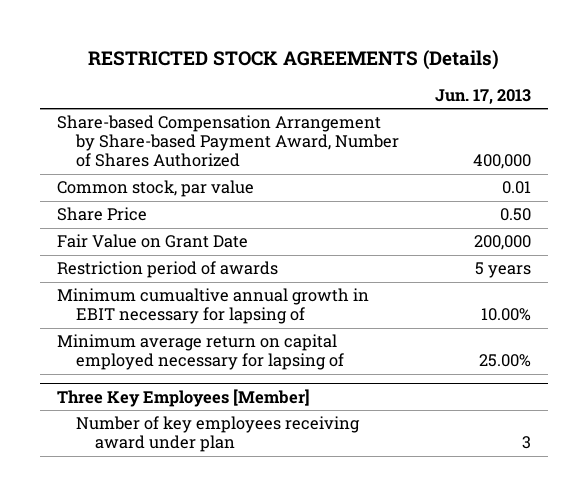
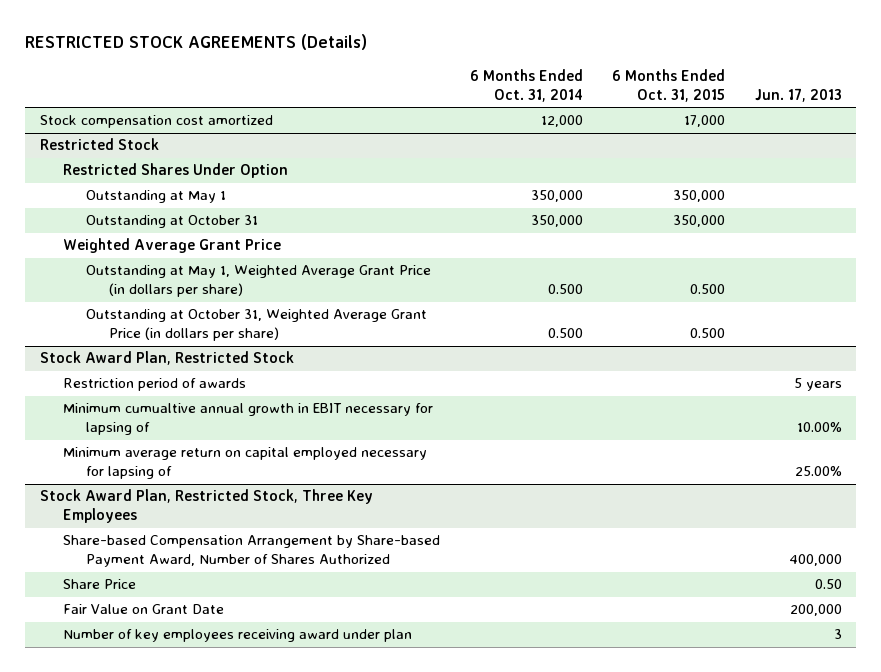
none -> [469,68,583,102] 6 Months Ended Oct. 31, 2014
none -> [612,68,726,102] 6 Months Ended Oct. 31, 2015
[57,115,400,168] Share-based Compensation Arrangement by Share-based Payment Award, Number of Shares Authorized -> none
[57,180,255,198] Common stock, par value -> none
[57,207,148,222] Share Price -> none
[57,234,249,249] Fair Value on Grant Date -> none
[57,261,279,279] Restriction period of awards -> none
[57,288,370,325] Minimum cumualtive annual growth in EBIT necessary for lapsing of -> none
[57,334,345,371] Minimum average return on capital employed necessary for lapsing of -> none
none -> [39,115,273,129] Stock compensation cost amortized
none -> [39,138,159,151] Restricted Stock
none -> [63,163,289,179] Restricted Shares Under Option
none -> [86,190,227,204] Outstanding at May 1
none -> [86,215,259,229] Outstanding at October 31
none -> [63,238,282,254] Weighted Average Grant Price
none -> [86,265,432,298] Outstanding at May 1, Weighted Average Grant Price (in dollars per share)
none -> [86,309,428,342] Outstanding at October 31, Weighted Average Grant Price (in dollars per share)
none -> [39,351,294,366] Stock Award Plan, Restricted Stock
none -> [63,378,247,392] Restriction period of awards
none -> [63,403,434,436] Minimum cumualtive annual growth in EBIT necessary for lapsing of
none -> [63,447,428,480] Minimum average return on capital employed necessary for lapsing of
[57,388,311,407] Three Key Employees [Member] -> [39,489,373,524] Stock Award Plan, Restricted Stock, Three Key Employees
none -> [63,535,441,568] Share-based Compensation Arrangement by Share-based Payment Award, Number of Shares Authorized
none -> [63,579,137,590] Share Price
none -> [63,604,225,615] Fair Value on Grant Date

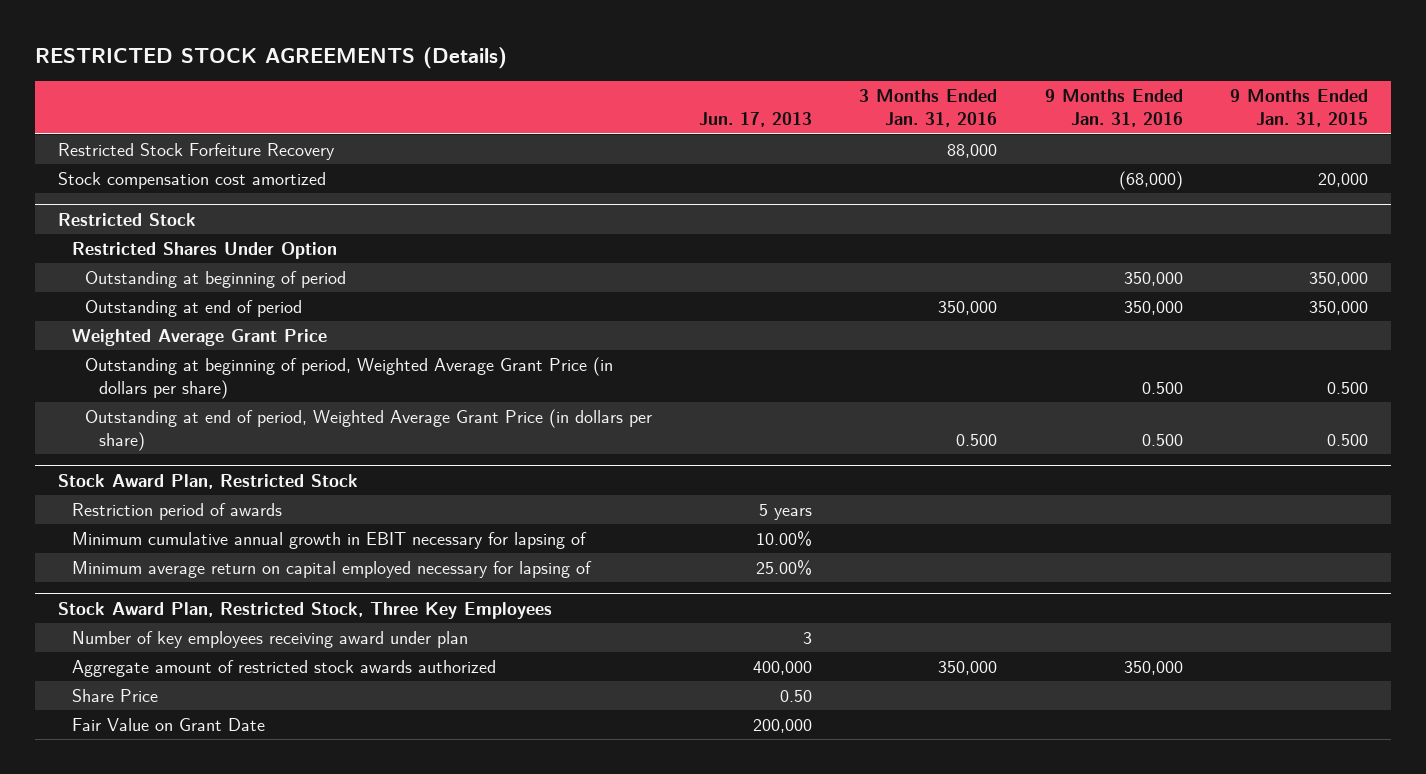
[469,68,583,102] 6 Months Ended Oct. 31, 2014 -> none
[612,68,726,102] 6 Months Ended Oct. 31, 2015 -> none
none -> [859,89,998,128] 3 Months Ended Jan. 31, 2016
none -> [1044,89,1183,128] 9 Months Ended Jan. 31, 2016
none -> [1229,89,1368,128] 9 Months Ended Jan. 31, 2015
none -> [58,142,336,160] Restricted Stock Forfeiture Recovery
[86,190,227,204] Outstanding at May 1 -> [85,270,347,288] Outstanding at beginning of period
[86,215,259,229] Outstanding at October 31 -> [85,299,303,317] Outstanding at end of period
[86,265,432,298] Outstanding at May 1, Weighted Average Grant Price (in dollars per share) -> [85,356,614,400] Outstanding at beginning of period, Weighted Average Grant Price (in dollars per share)
[86,309,428,342] Outstanding at October 31, Weighted Average Grant Price (in dollars per share) -> [85,408,653,452] Outstanding at end of period, Weighted Average Grant Price (in dollars per share)
[63,403,434,436] Minimum cumualtive annual growth in EBIT necessary for lapsing of -> [71,531,587,549] Minimum cumulative annual growth in EBIT necessary for lapsing of
[63,629,413,643] Number of key employees receiving award under plan -> [71,630,468,648] Number of key employees receiving award under plan
[63,535,441,568] Share-based Compensation Arrangement by Share-based Payment Award, Number of Shares Authorized -> [71,659,496,677] Aggregate amount of restricted stock awards authorized

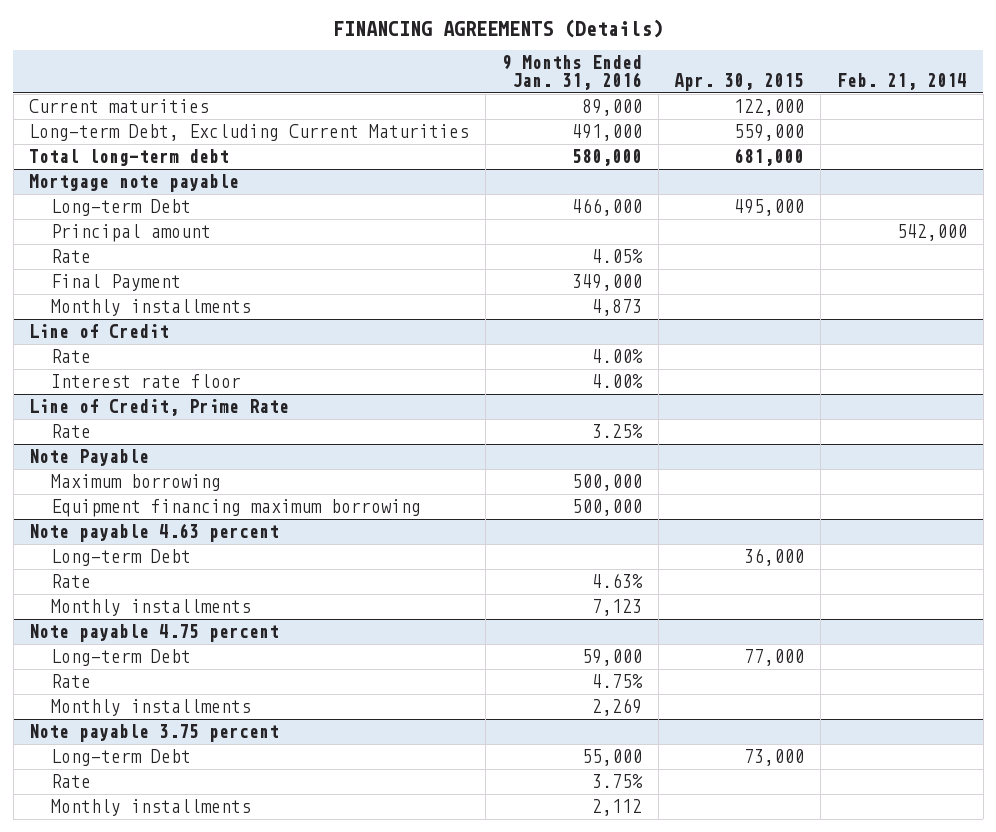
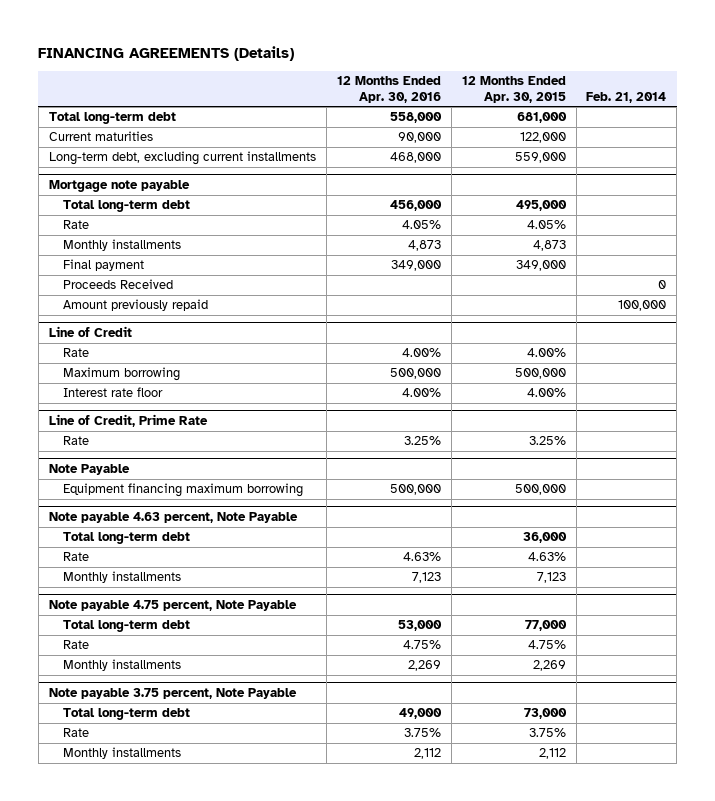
[501,55,642,91] 9 Months Ended Jan. 31, 2016 -> none
[674,73,805,92] Apr. 30, 2015 -> none
none -> [336,75,441,103] 12 Months Ended Apr. 30, 2016
none -> [461,75,566,103] 12 Months Ended Apr. 30, 2015
[29,124,470,142] Long-term Debt, Excluding Current Maturities -> none
[29,99,210,114] Current maturities -> [48,131,153,142] Current maturities
none -> [48,151,316,166] Long-term debt, excluding current installments
[50,224,211,243] Principal amount -> none
[50,199,191,217] Long-term Debt -> [63,200,191,213] Total long-term debt
[50,274,181,292] Final Payment -> none
none -> [63,259,145,272] Final payment
none -> [63,279,174,290] Proceeds Received
none -> [63,299,209,312] Amount previously repaid
none -> [63,367,181,382] Maximum borrowing
[50,474,221,492] Maximum borrowing -> none
[29,523,280,543] Note payable 4.63 percent -> [48,512,298,524] Note payable 4.63 percent, Note Payable
[50,549,191,567] Long-term Debt -> [63,532,191,545] Total long-term debt
[29,624,280,643] Note payable 4.75 percent -> [48,600,297,612] Note payable 4.75 percent, Note Payable
[50,649,191,667] Long-term Debt -> [63,620,191,633] Total long-term debt
[29,724,280,743] Note payable 3.75 percent -> [48,688,297,700] Note payable 3.75 percent, Note Payable
[50,749,191,767] Long-term Debt -> [63,708,191,721] Total long-term debt

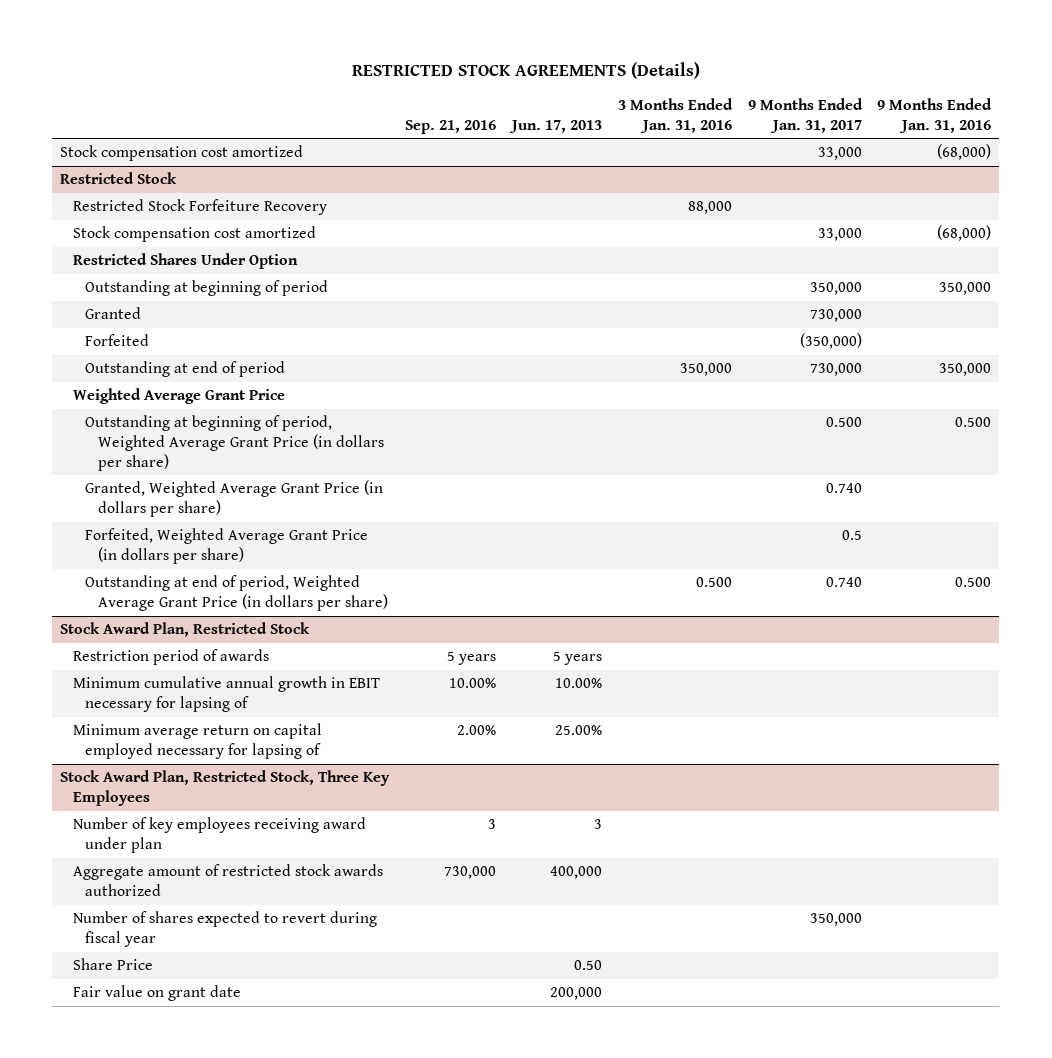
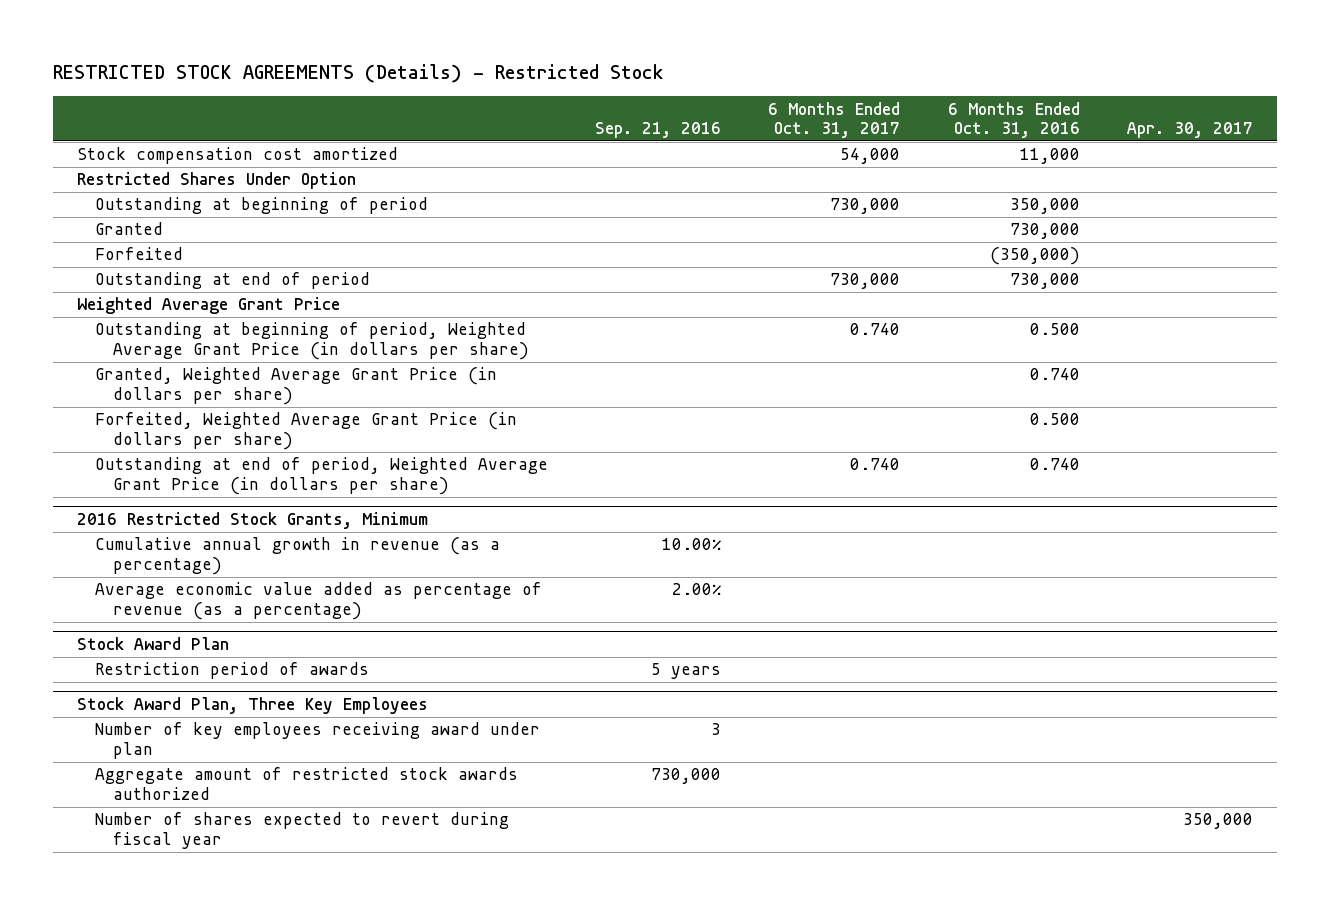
[351,62,700,80] RESTRICTED STOCK AGREEMENTS (Details) -> [53,64,665,84] RESTRICTED STOCK AGREEMENTS (Details) - Restricted Stock
[508,119,602,133] Jun. 17, 2013 -> none
[617,97,733,133] 3 Months Ended Jan. 31, 2016 -> none
[747,97,863,133] 9 Months Ended Jan. 31, 2017 -> none
[877,97,993,133] 9 Months Ended Jan. 31, 2016 -> none
none -> [768,101,901,138] 6 Months Ended Oct. 31, 2017
none -> [947,101,1080,138] 6 Months Ended Oct. 31, 2016
none -> [1126,121,1253,138] Apr. 30, 2017
[72,199,327,216] Restricted Stock Forfeiture Recovery -> none
[72,226,316,243] Stock compensation cost amortized -> none
[72,253,298,270] Restricted Shares Under Option -> none
[85,280,329,297] Outstanding at beginning of period -> none
[85,307,142,320] Granted -> none
[85,334,150,347] Forfeited -> none
[85,361,286,378] Outstanding at end of period -> none
[72,388,285,405] Weighted Average Grant Price -> none
[85,415,385,471] Outstanding at beginning of period, Weighted Average Grant Price (in dollars per share) -> none
[85,480,384,518] Granted, Weighted Average Grant Price (in dollars per share) -> none
[85,528,369,565] Forfeited, Weighted Average Grant Price (in dollars per share) -> none
[85,575,389,612] Outstanding at end of period, Weighted Average Grant Price (in dollars per share) -> none
none -> [77,172,357,190] Restricted Shares Under Option
none -> [94,197,428,215] Outstanding at beginning of period
none -> [94,222,163,236] Granted
none -> [94,247,183,261] Forfeited
none -> [94,272,370,290] Outstanding at end of period
none -> [77,297,341,315] Weighted Average Grant Price
none -> [94,322,529,360] Outstanding at beginning of period, Weighted Average Grant Price (in dollars per share)
none -> [94,367,497,405] Granted, Weighted Average Grant Price (in dollars per share)
none -> [94,412,517,450] Forfeited, Weighted Average Grant Price (in dollars per share)
none -> [94,457,548,495] Outstanding at end of period, Weighted Average Grant Price (in dollars per share)
[60,172,178,185] Restricted Stock -> [77,512,429,530] 2016 Restricted Stock Grants, Minimum
none -> [94,537,500,575] Cumulative annual growth in revenue (as a percentage)
none -> [94,582,542,620] Average economic value added as percentage of revenue (as a percentage)
[60,622,311,638] Stock Award Plan, Restricted Stock -> [77,637,230,651] Stock Award Plan
[72,676,380,713] Minimum cumulative annual growth in EBIT necessary for lapsing of -> none
[72,723,322,760] Minimum average return on capital employed necessary for lapsing of -> none
[60,770,391,807] Stock Award Plan, Restricted Stock, Three Key Employees -> [77,697,429,715] Stock Award Plan, Three Key Employees
[72,958,153,971] Share Price -> none
[72,985,241,1002] Fair value on grant date -> none

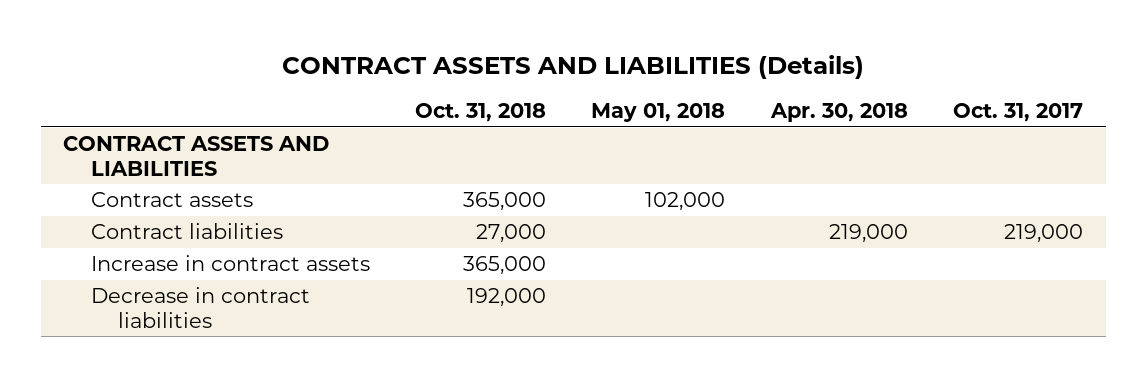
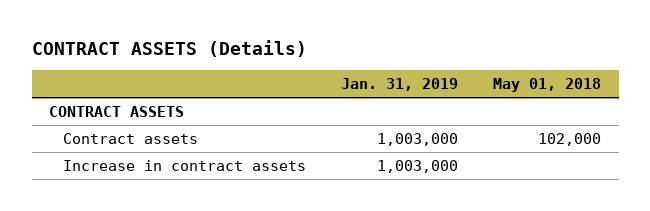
[282,54,865,79] CONTRACT ASSETS AND LIABILITIES (Details) -> [31,39,307,57] CONTRACT ASSETS (Details)
[414,103,546,123] Oct. 31, 2018 -> none
[769,103,908,123] Apr. 30, 2018 -> none
[952,103,1083,123] Oct. 31, 2017 -> none
none -> [341,78,459,92] Jan. 31, 2019
[63,136,330,176] CONTRACT ASSETS AND LIABILITIES -> [49,105,185,117] CONTRACT ASSETS
[90,223,283,240] Contract liabilities -> none
[90,287,310,328] Decrease in contract liabilities -> none

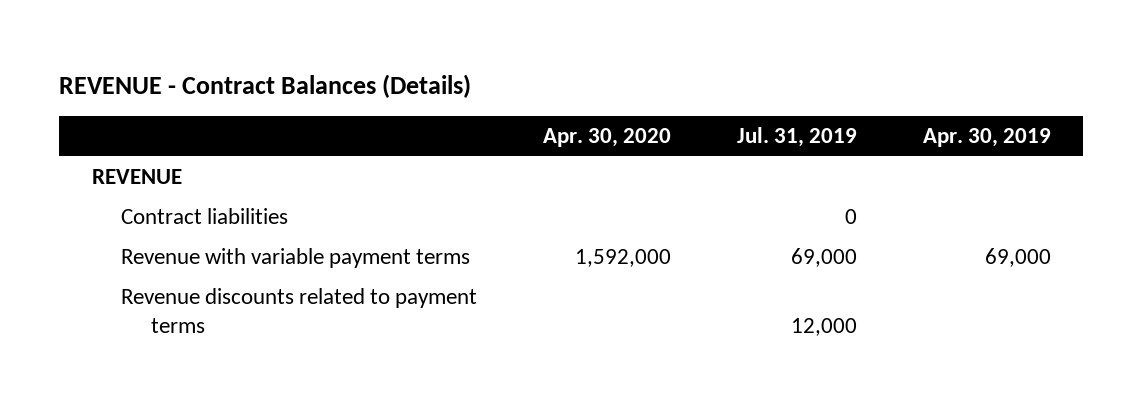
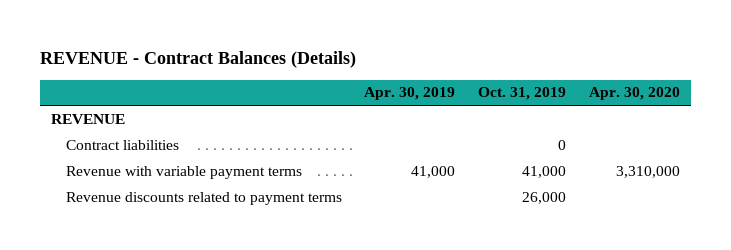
[736,127,857,148] Jul. 31, 2019 -> none
none -> [478,87,567,101] Oct. 31, 2019
[575,249,672,268] 1,592,000 -> [615,165,680,178] 3,310,000
[984,248,1051,268] 69,000 -> [411,165,456,178] 41,000

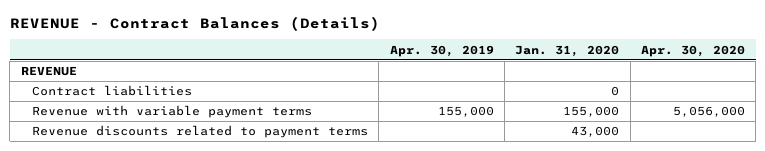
[478,87,567,101] Oct. 31, 2019 -> none
none -> [515,44,620,57] Jan. 31, 2020
[411,165,456,178] 41,000 -> [437,106,494,118] 155,000
[615,165,680,178] 3,310,000 -> [672,106,745,118] 5,056,000

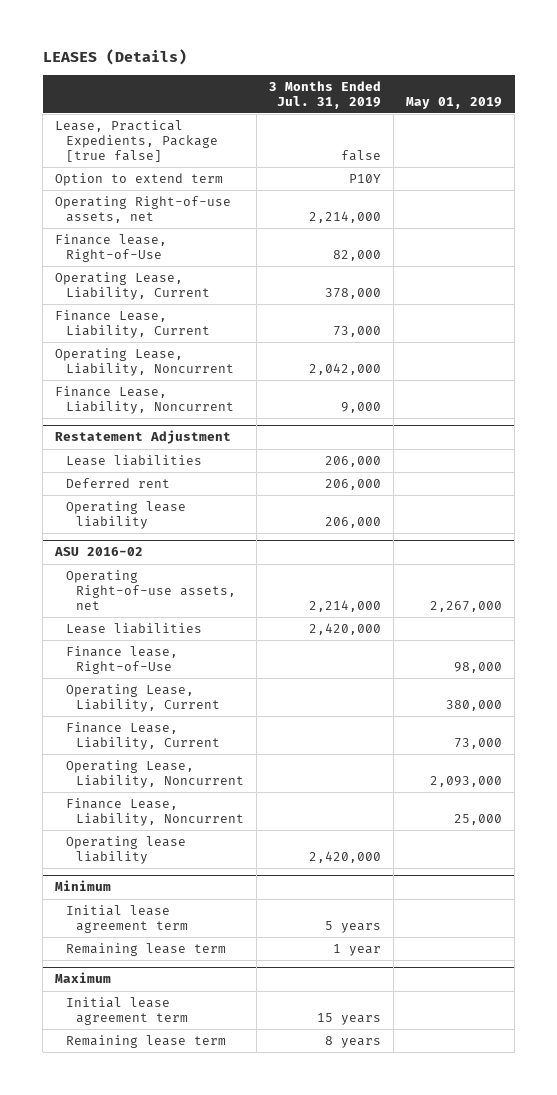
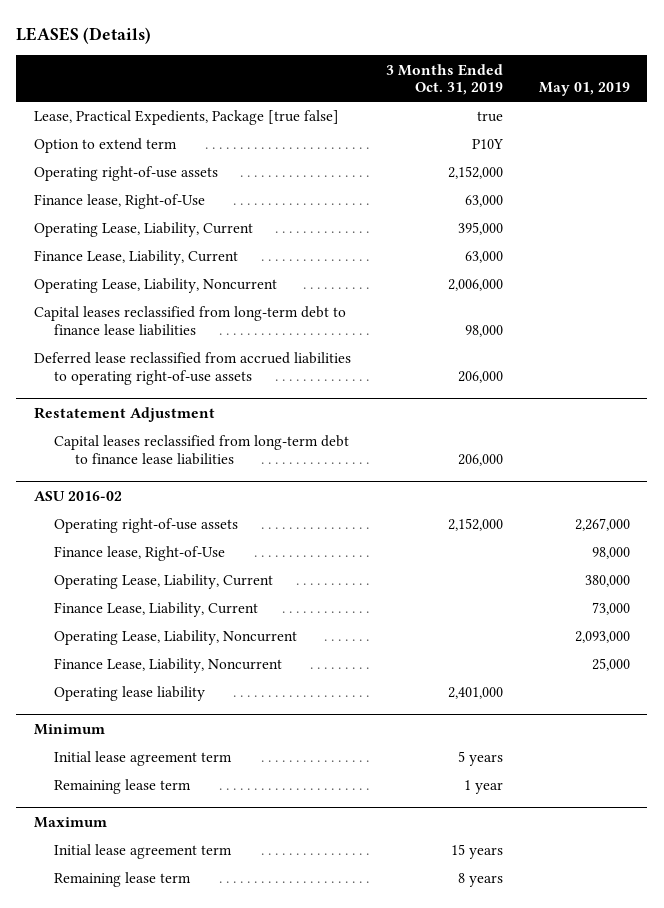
[269,80,382,109] 3 Months Ended Jul. 31, 2019 -> none
none -> [386,63,504,96] 3 Months Ended Oct. 31, 2019
[55,195,232,223] Operating Right-of-use assets, net -> [33,166,218,182] Operating right-of-use assets
[55,385,234,414] Finance Lease, Liability, Noncurrent -> none
none -> [33,306,346,336] Capital leases reclassified from long-term debt to finance lease liabilities
none -> [33,352,351,385] Deferred lease reclassified from accrued liabilities to operating right-of-use assets
[65,454,202,466] Lease liabilities -> none
[65,477,170,488] Deferred rent -> none
[65,500,186,529] Operating lease liability -> none
none -> [54,435,350,465] Capital leases reclassified from long-term debt to finance lease liabilities
[65,622,202,634] Lease liabilities -> none
[65,569,236,610] Operating Right-of-use assets, net -> [54,518,239,534] Operating right-of-use assets

